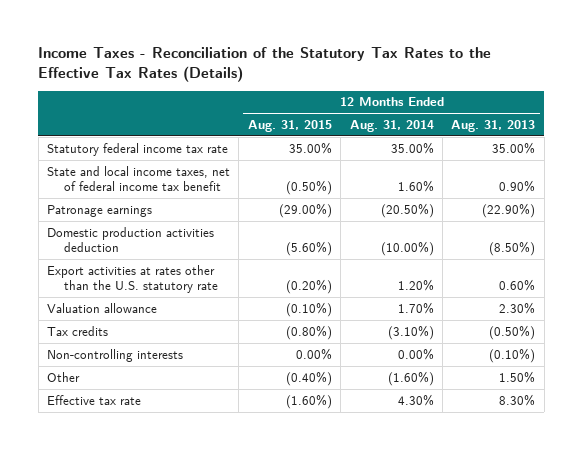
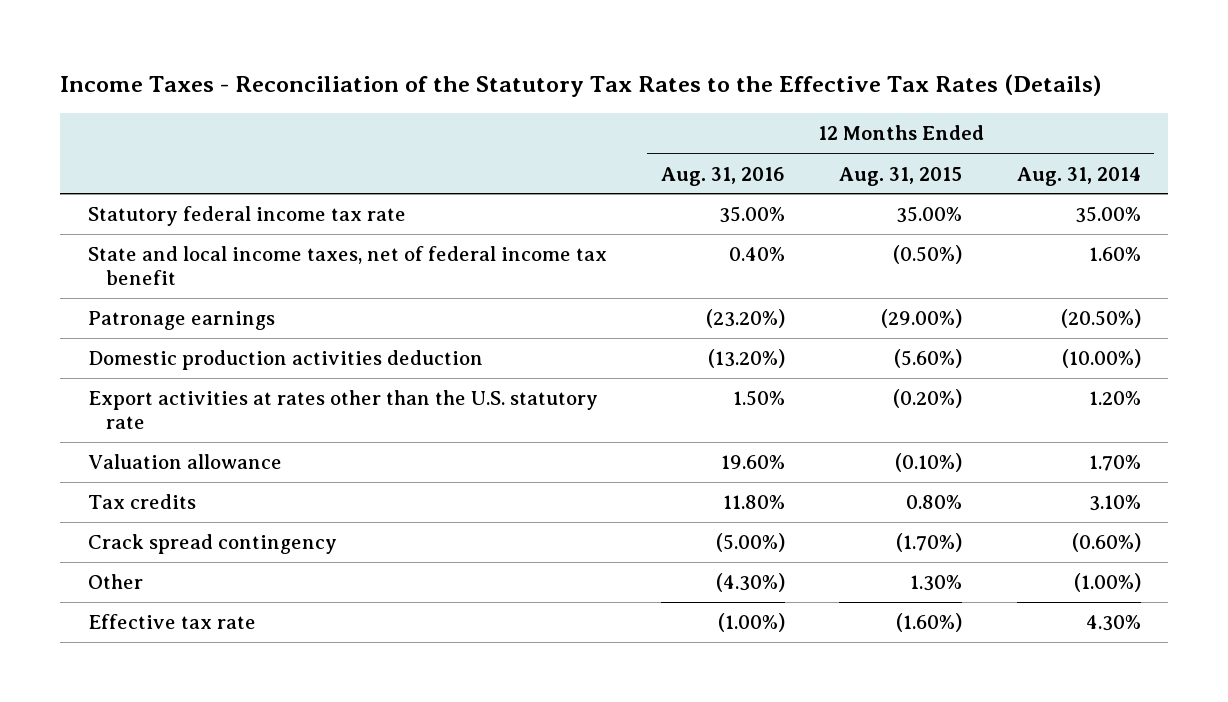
[451,120,536,133] Aug. 31, 2013 -> none
none -> [660,166,785,186] Aug. 31, 2016
[47,348,184,362] Non-controlling interests -> none
[285,324,332,340] (0.80%) -> [906,495,963,510] 0.80%
[387,324,434,340] (3.10%) -> [1088,495,1141,512] 3.10%
none -> [87,534,337,555] Crack spread contingency
[285,370,332,386] (0.40%) -> [910,575,963,592] 1.30%
[387,370,434,386] (1.60%) -> [1073,573,1141,593] (1.00%)

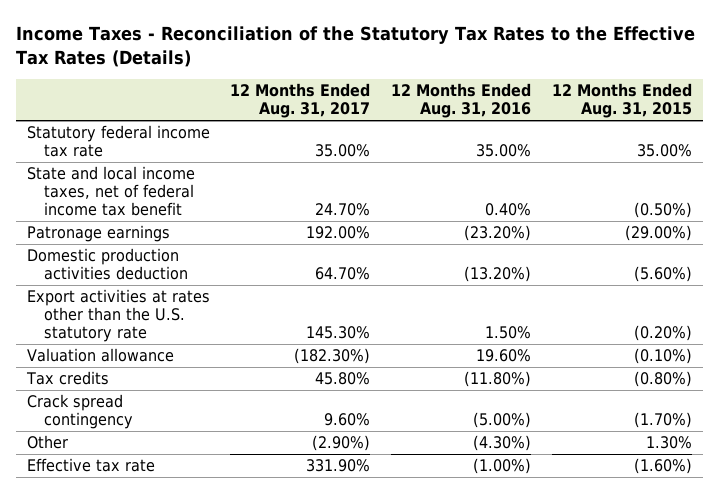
[1016,166,1141,186] Aug. 31, 2014 -> none
none -> [230,83,371,119] 12 Months Ended Aug. 31, 2017
[722,495,785,510] 11.80% -> [464,371,532,388] (11.80%)
[906,495,963,510] 0.80% -> [634,371,693,388] (0.80%)

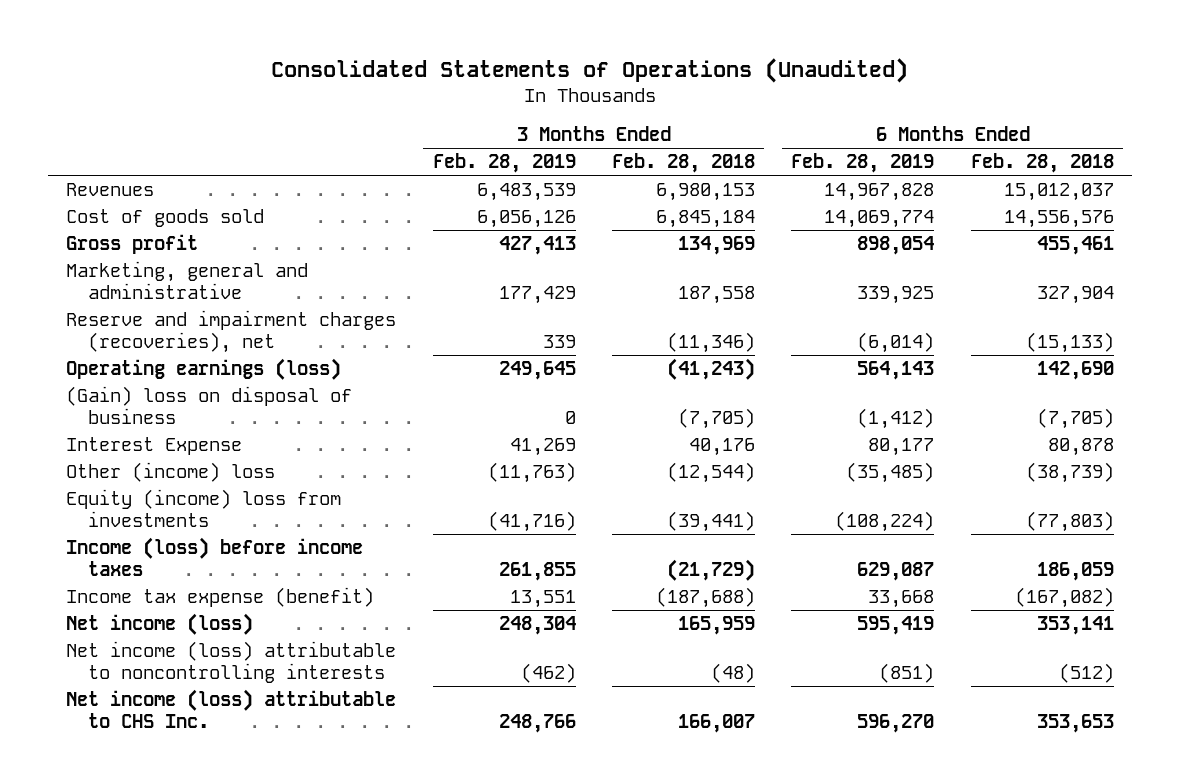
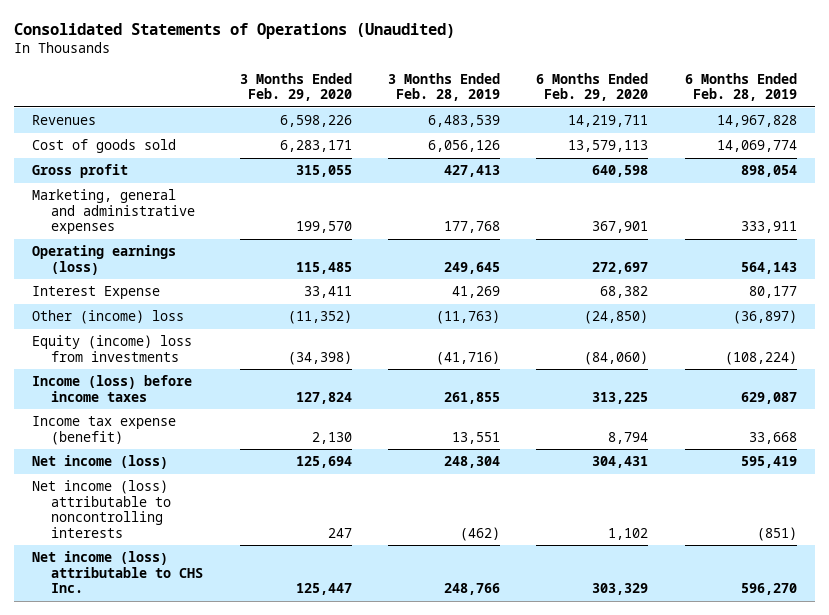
[611,153,755,174] Feb. 28, 2018 -> none
[970,153,1114,174] Feb. 28, 2018 -> none
none -> [239,72,352,102] 3 Months Ended Feb. 29, 2020
none -> [536,72,649,102] 6 Months Ended Feb. 29, 2020
[66,310,397,353] Reserve and impairment charges (recoveries), net -> none
[66,261,309,299] Marketing, general and administrative -> [31,189,196,235] Marketing, general and administrative expenses
[498,285,576,304] 177,429 -> [443,221,500,234] 177,768
[857,285,935,304] 339,925 -> [740,221,797,234] 333,911
[66,386,353,424] (Gain) loss on disposal of business -> none
[846,462,935,484] (35,485) -> [732,310,797,325] (36,897)

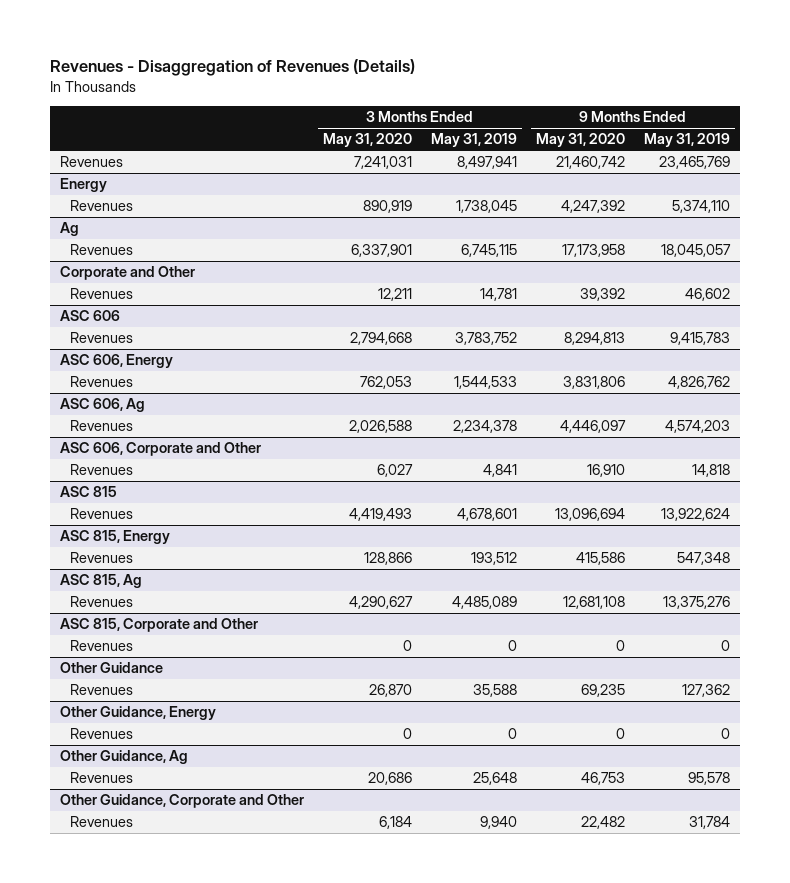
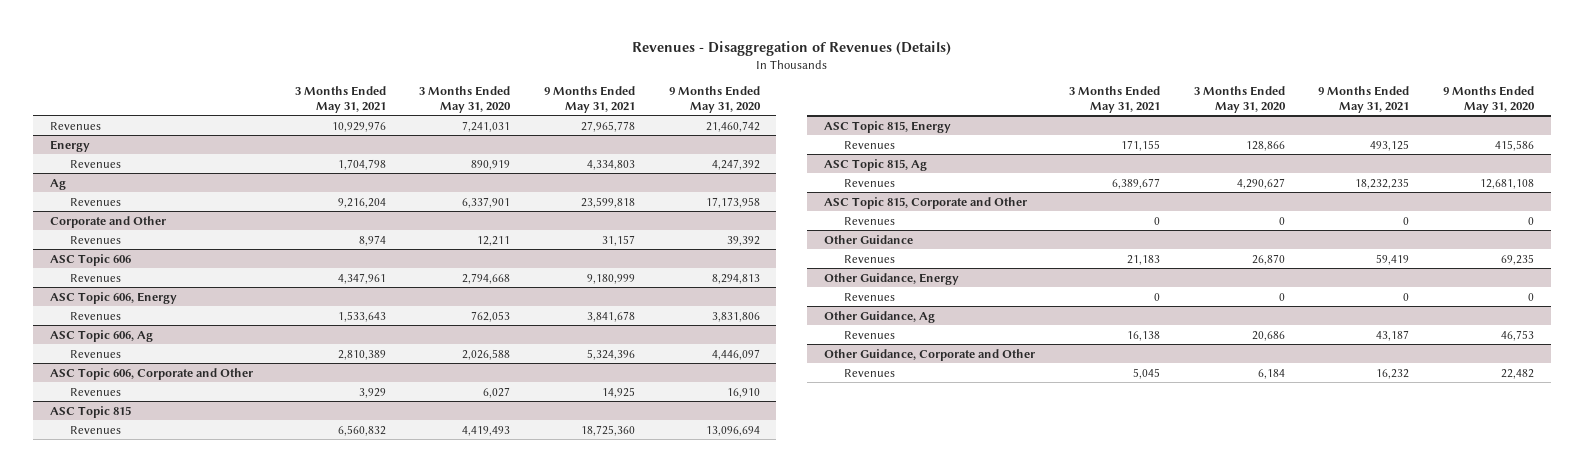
[430,133,517,148] May 31, 2019 -> none
[644,133,731,148] May 31, 2019 -> none
none -> [294,86,386,113] 3 Months Ended May 31, 2021
none -> [543,86,635,113] 9 Months Ended May 31, 2021
[59,310,120,322] ASC 606 -> [49,253,131,266] ASC Topic 606
[59,354,173,369] ASC 606, Energy -> [49,291,177,304] ASC Topic 606, Energy
[59,398,145,413] ASC 606, Ag -> [49,329,153,342] ASC Topic 606, Ag
[59,442,261,457] ASC 606, Corporate and Other -> [49,367,253,380] ASC Topic 606, Corporate and Other
[59,486,117,498] ASC 815 -> [49,405,131,418] ASC Topic 815
[59,530,170,545] ASC 815, Energy -> [824,120,952,133] ASC Topic 815, Energy
[59,574,142,589] ASC 815, Ag -> [824,158,928,171] ASC Topic 815, Ag
[59,618,258,633] ASC 815, Corporate and Other -> [824,196,1028,209] ASC Topic 815, Corporate and Other

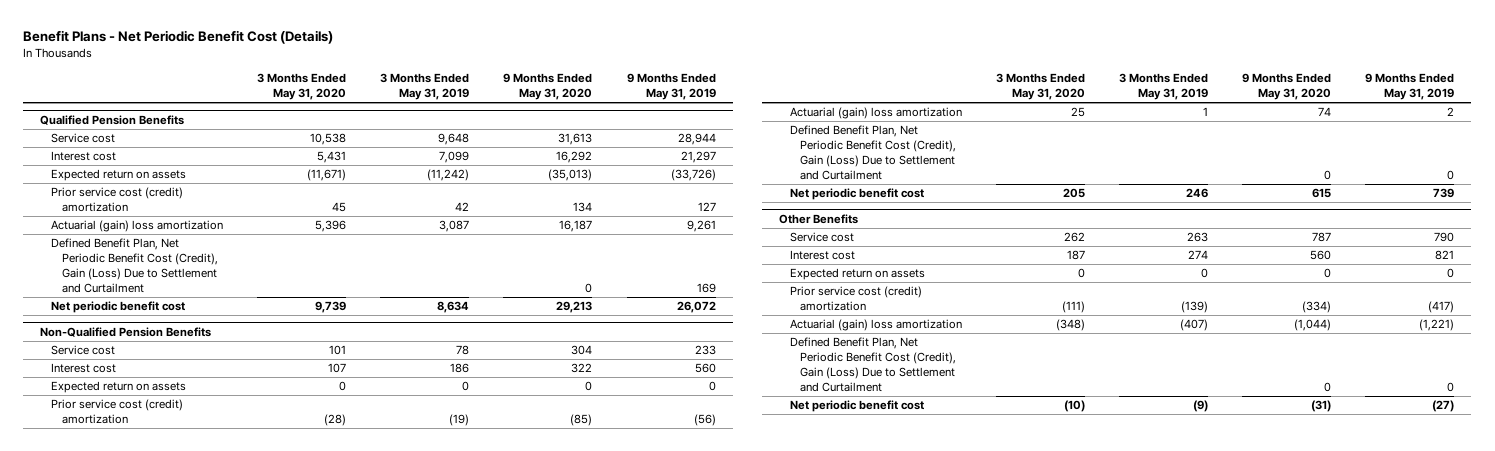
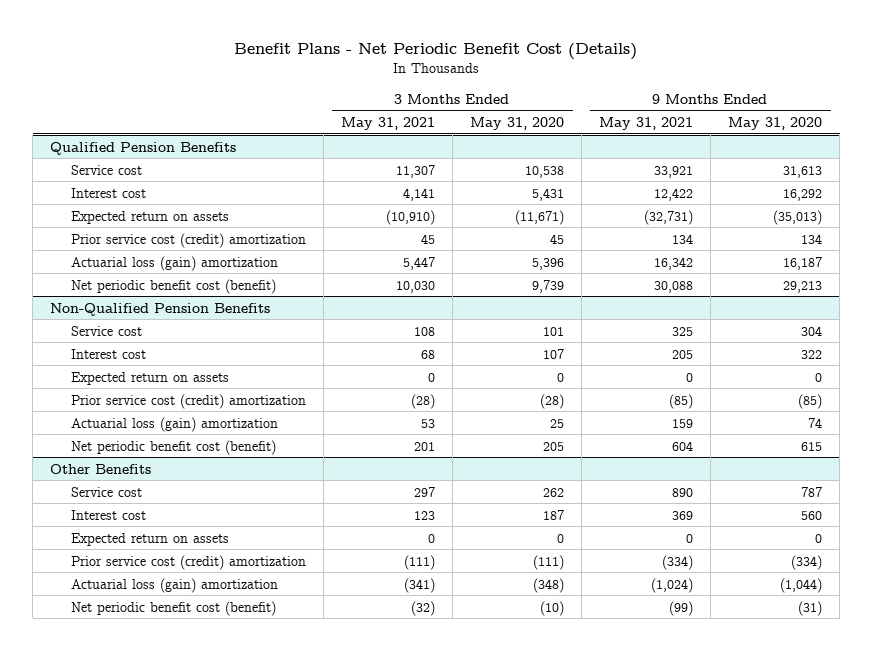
[380,73,470,101] 3 Months Ended May 31, 2019 -> none
[626,73,716,101] 9 Months Ended May 31, 2019 -> none
none -> [340,116,435,130] May 31, 2021
none -> [598,116,693,130] May 31, 2021
[50,238,218,294] Defined Benefit Plan, Net Periodic Benefit Cost (Credit), Gain (Loss) Due to Settlement and Curtailment -> none
[50,220,223,233] Actuarial (gain) loss amortization -> [70,255,278,271] Actuarial loss (gain) amortization
[50,301,185,314] Net periodic benefit cost -> [70,278,276,294] Net periodic benefit cost (benefit)
[789,125,957,181] Defined Benefit Plan, Net Periodic Benefit Cost (Credit), Gain (Loss) Due to Settlement and Curtailment -> none
[789,107,962,120] Actuarial (gain) loss amortization -> [70,416,278,432] Actuarial loss (gain) amortization
[789,188,924,201] Net periodic benefit cost -> [70,439,276,455] Net periodic benefit cost (benefit)
[789,337,957,393] Defined Benefit Plan, Net Periodic Benefit Cost (Credit), Gain (Loss) Due to Settlement and Curtailment -> none
[789,319,962,332] Actuarial (gain) loss amortization -> [70,577,278,593] Actuarial loss (gain) amortization
[789,400,924,413] Net periodic benefit cost -> [70,600,276,616] Net periodic benefit cost (benefit)

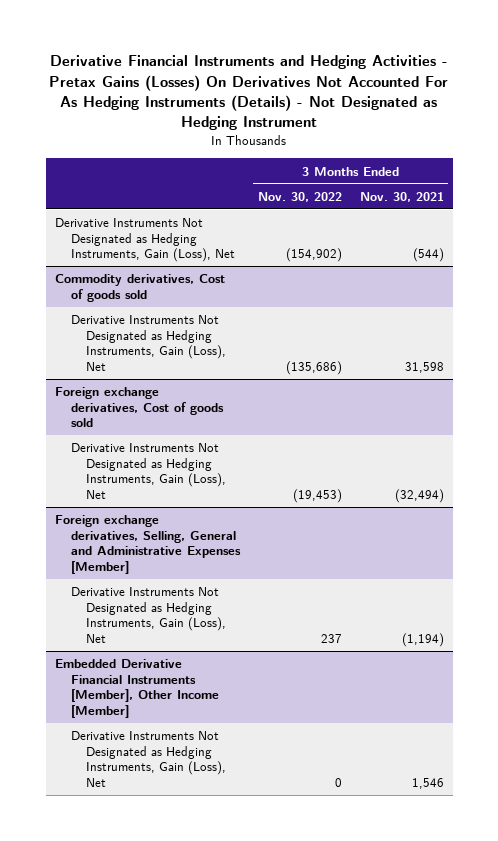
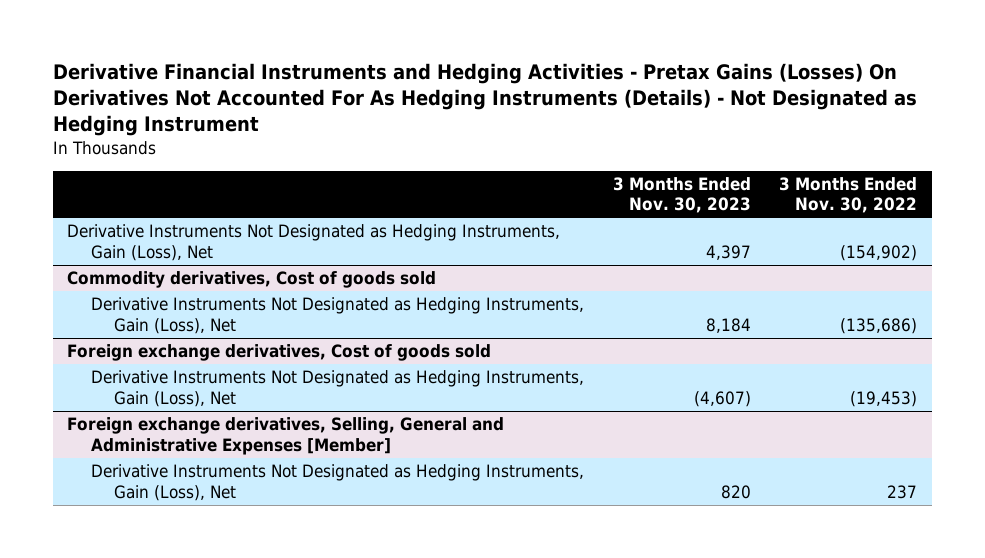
[359,191,444,202] Nov. 30, 2021 -> none
none -> [612,176,751,214] 3 Months Ended Nov. 30, 2023
[54,659,219,718] Embedded Derivative Financial Instruments [Member], Other Income [Member] -> none
[70,731,227,787] Derivative Instruments Not Designated as Hedging Instruments, Gain (Loss), Net -> none

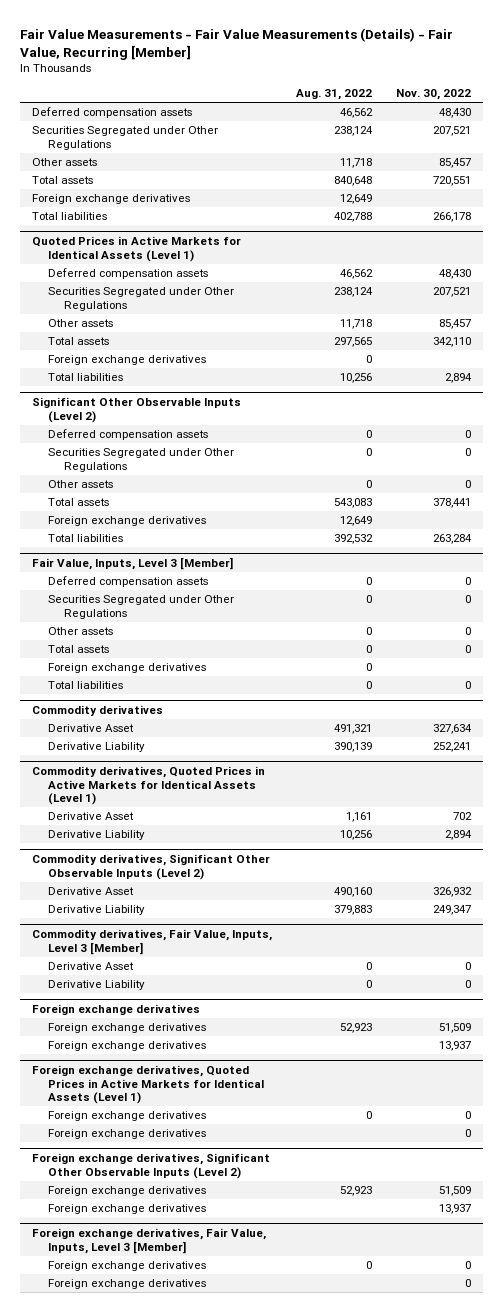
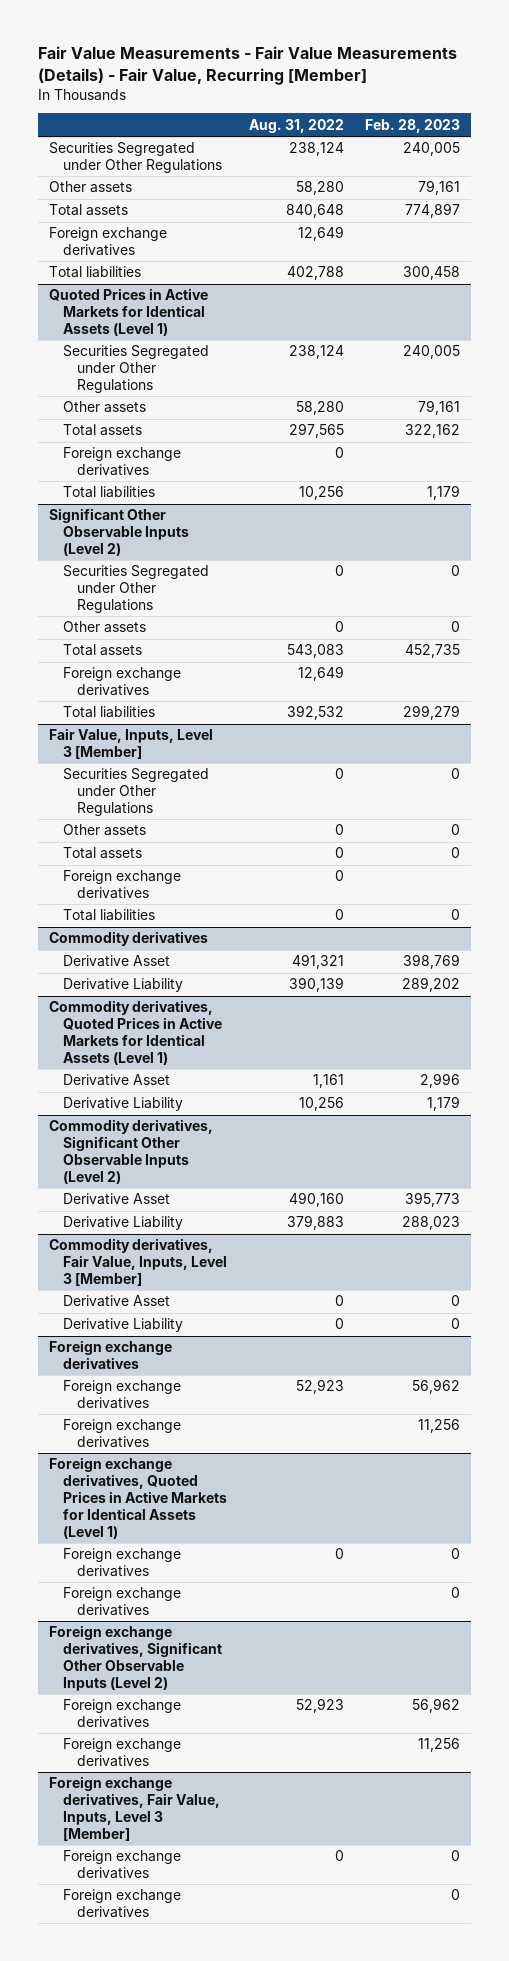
[396,89,472,101] Nov. 30, 2022 -> none
none -> [365,118,461,133] Feb. 28, 2023
[32,107,193,119] Deferred compensation assets -> none
[340,158,373,169] 11,718 -> [295,181,344,196] 58,280
[48,268,209,280] Deferred compensation assets -> none
[340,319,373,330] 11,718 -> [295,401,344,416] 58,280
[48,429,209,441] Deferred compensation assets -> none
[48,576,209,588] Deferred compensation assets -> none

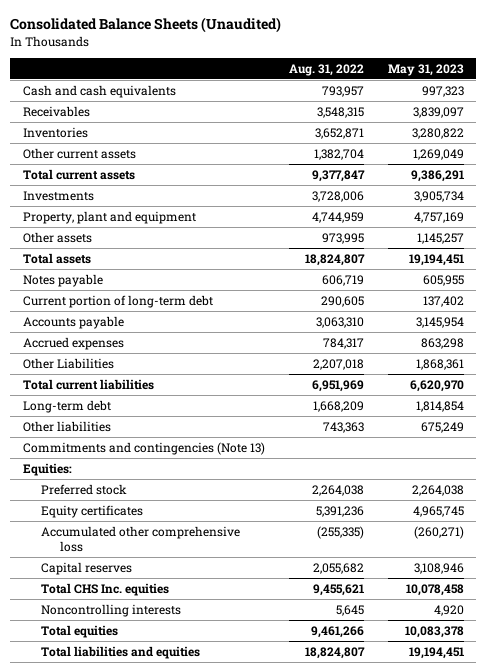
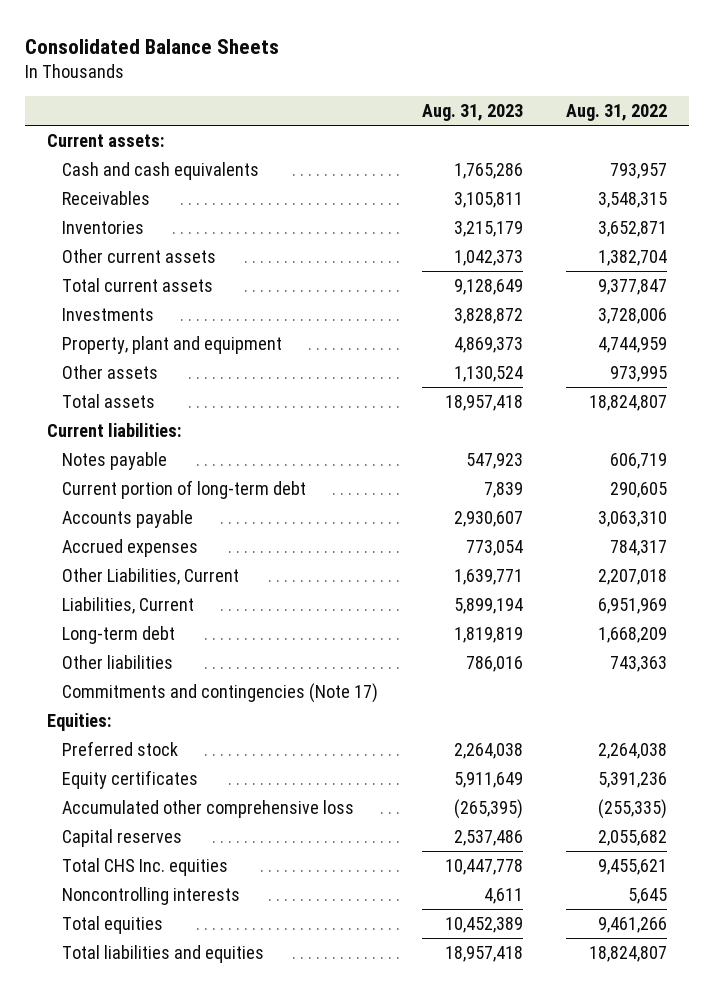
[10,17,282,34] Consolidated Balance Sheets (Unaudited) -> [25,38,280,54] Consolidated Balance Sheets
[387,63,464,76] May 31, 2023 -> none
none -> [421,104,523,122] Aug. 31, 2023
none -> [47,133,165,147] Current assets:
none -> [47,422,182,437] Current liabilities:
[22,357,114,369] Other Liabilities -> [61,567,239,585] Other Liabilities, Current
[22,378,154,390] Total current liabilities -> [61,596,194,614] Liabilities, Current
[22,441,265,455] Commitments and contingencies (Note 13) -> [61,682,378,703] Commitments and contingencies (Note 17)

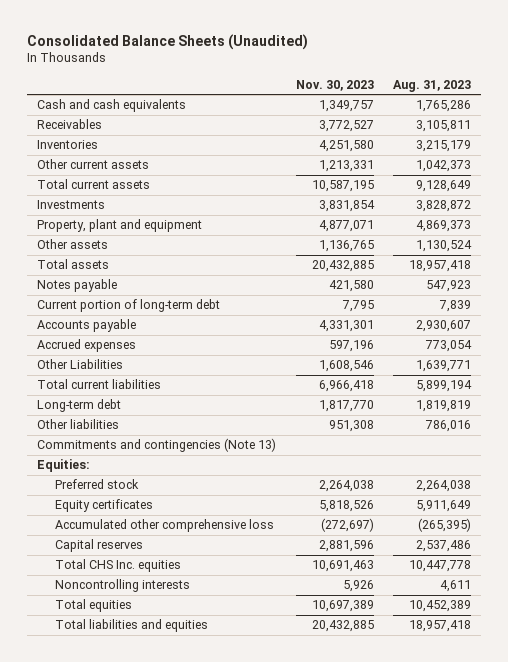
[25,38,280,54] Consolidated Balance Sheets -> [26,33,308,50] Consolidated Balance Sheets (Unaudited)
[566,104,668,122] Aug. 31, 2022 -> none
none -> [295,79,374,91] Nov. 30, 2023
[47,133,165,147] Current assets: -> none
[47,422,182,437] Current liabilities: -> none
[61,567,239,585] Other Liabilities, Current -> [36,359,123,370] Other Liabilities
[61,596,194,614] Liabilities, Current -> [36,379,161,390] Total current liabilities
[61,682,378,703] Commitments and contingencies (Note 17) -> [36,438,276,453] Commitments and contingencies (Note 13)

